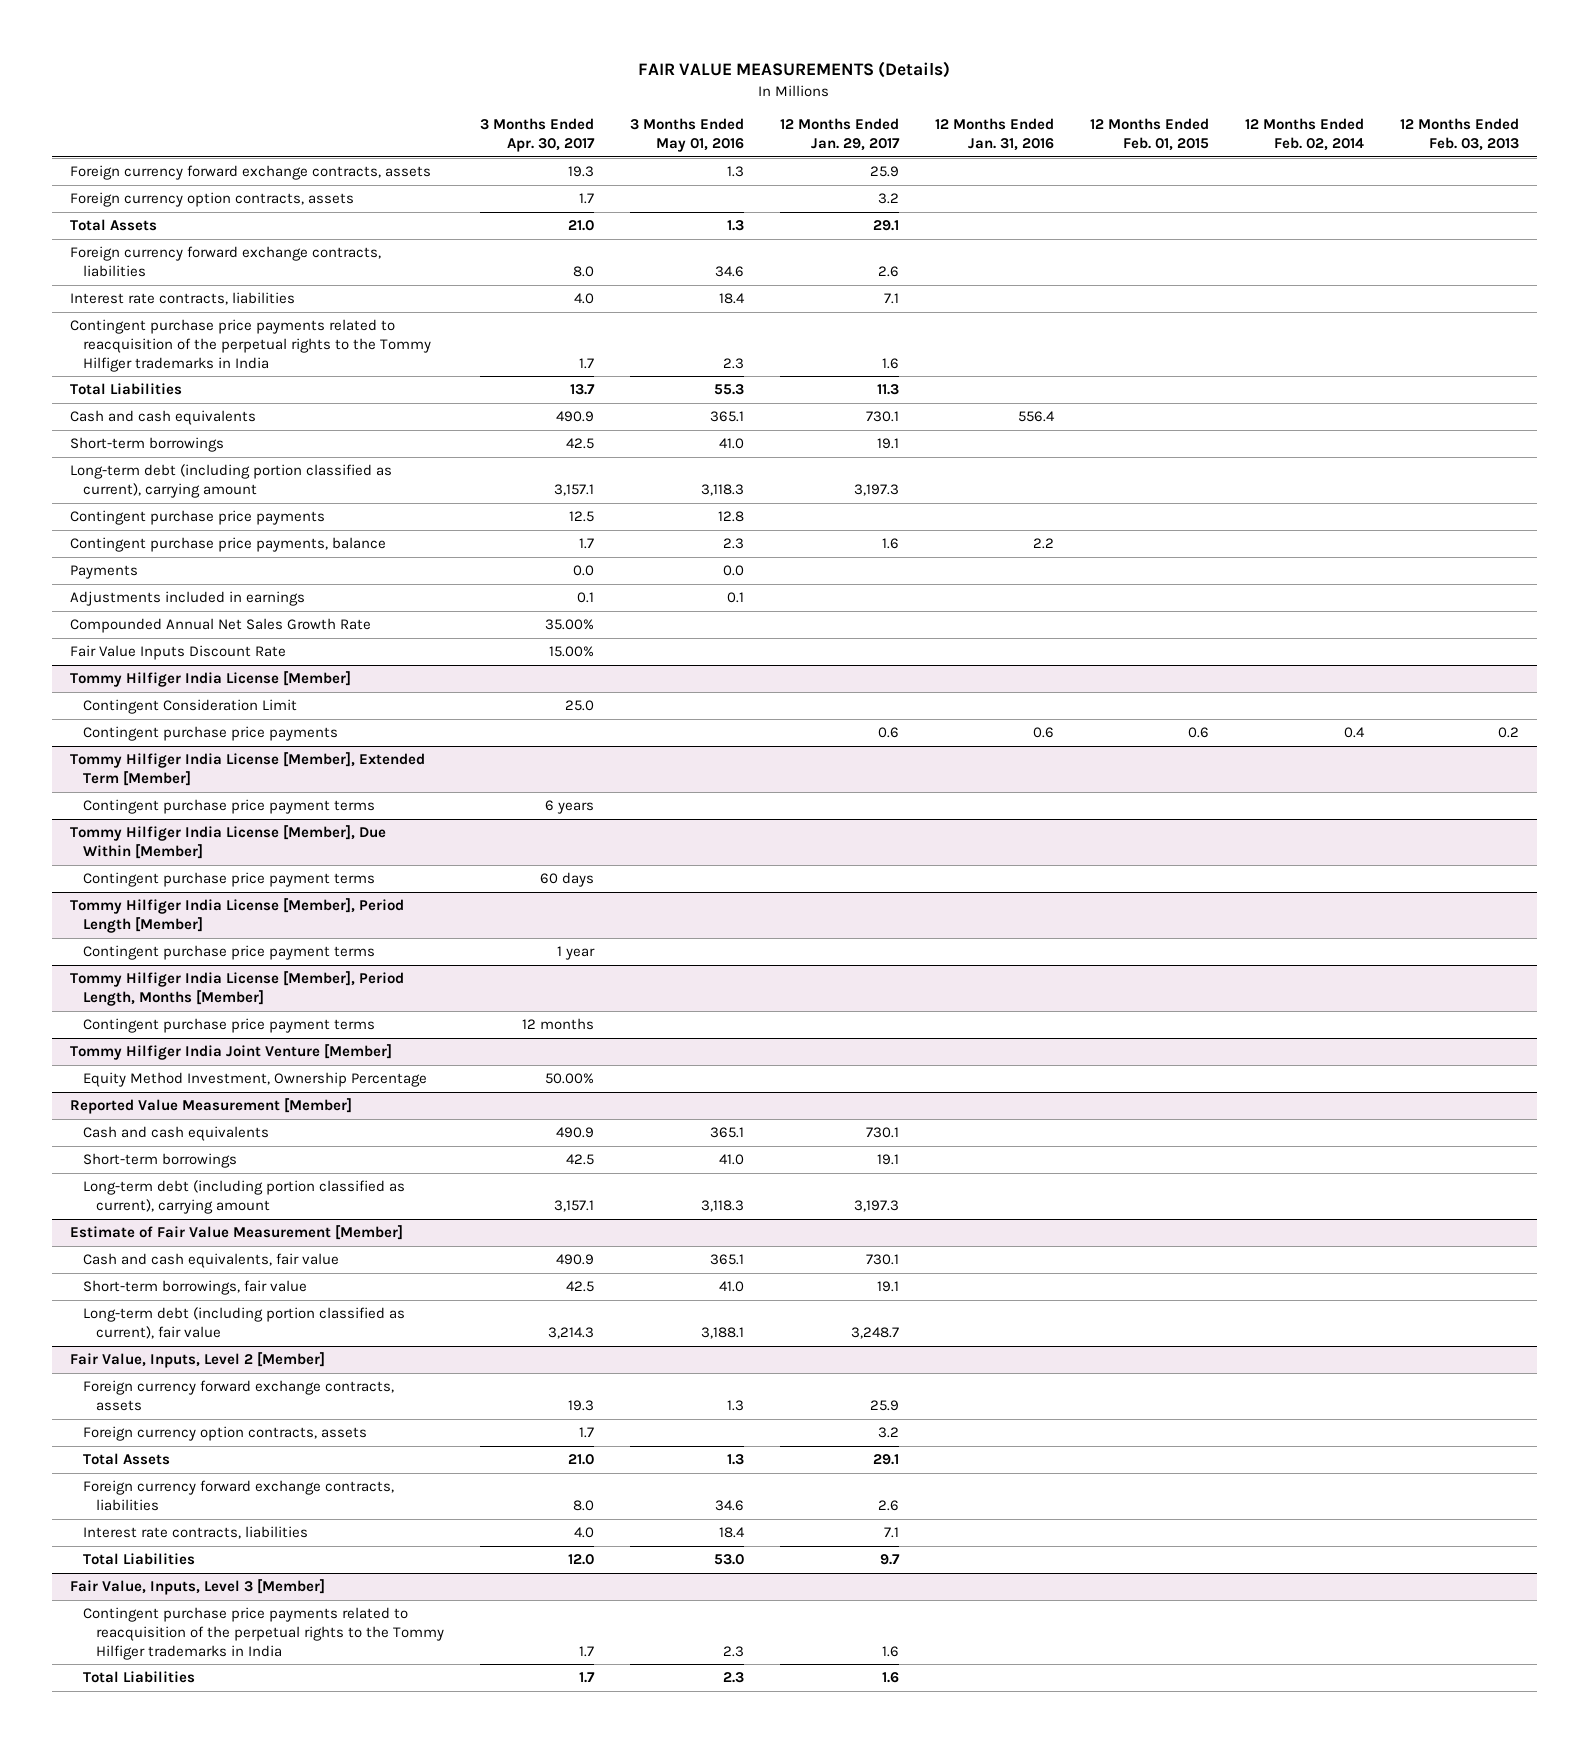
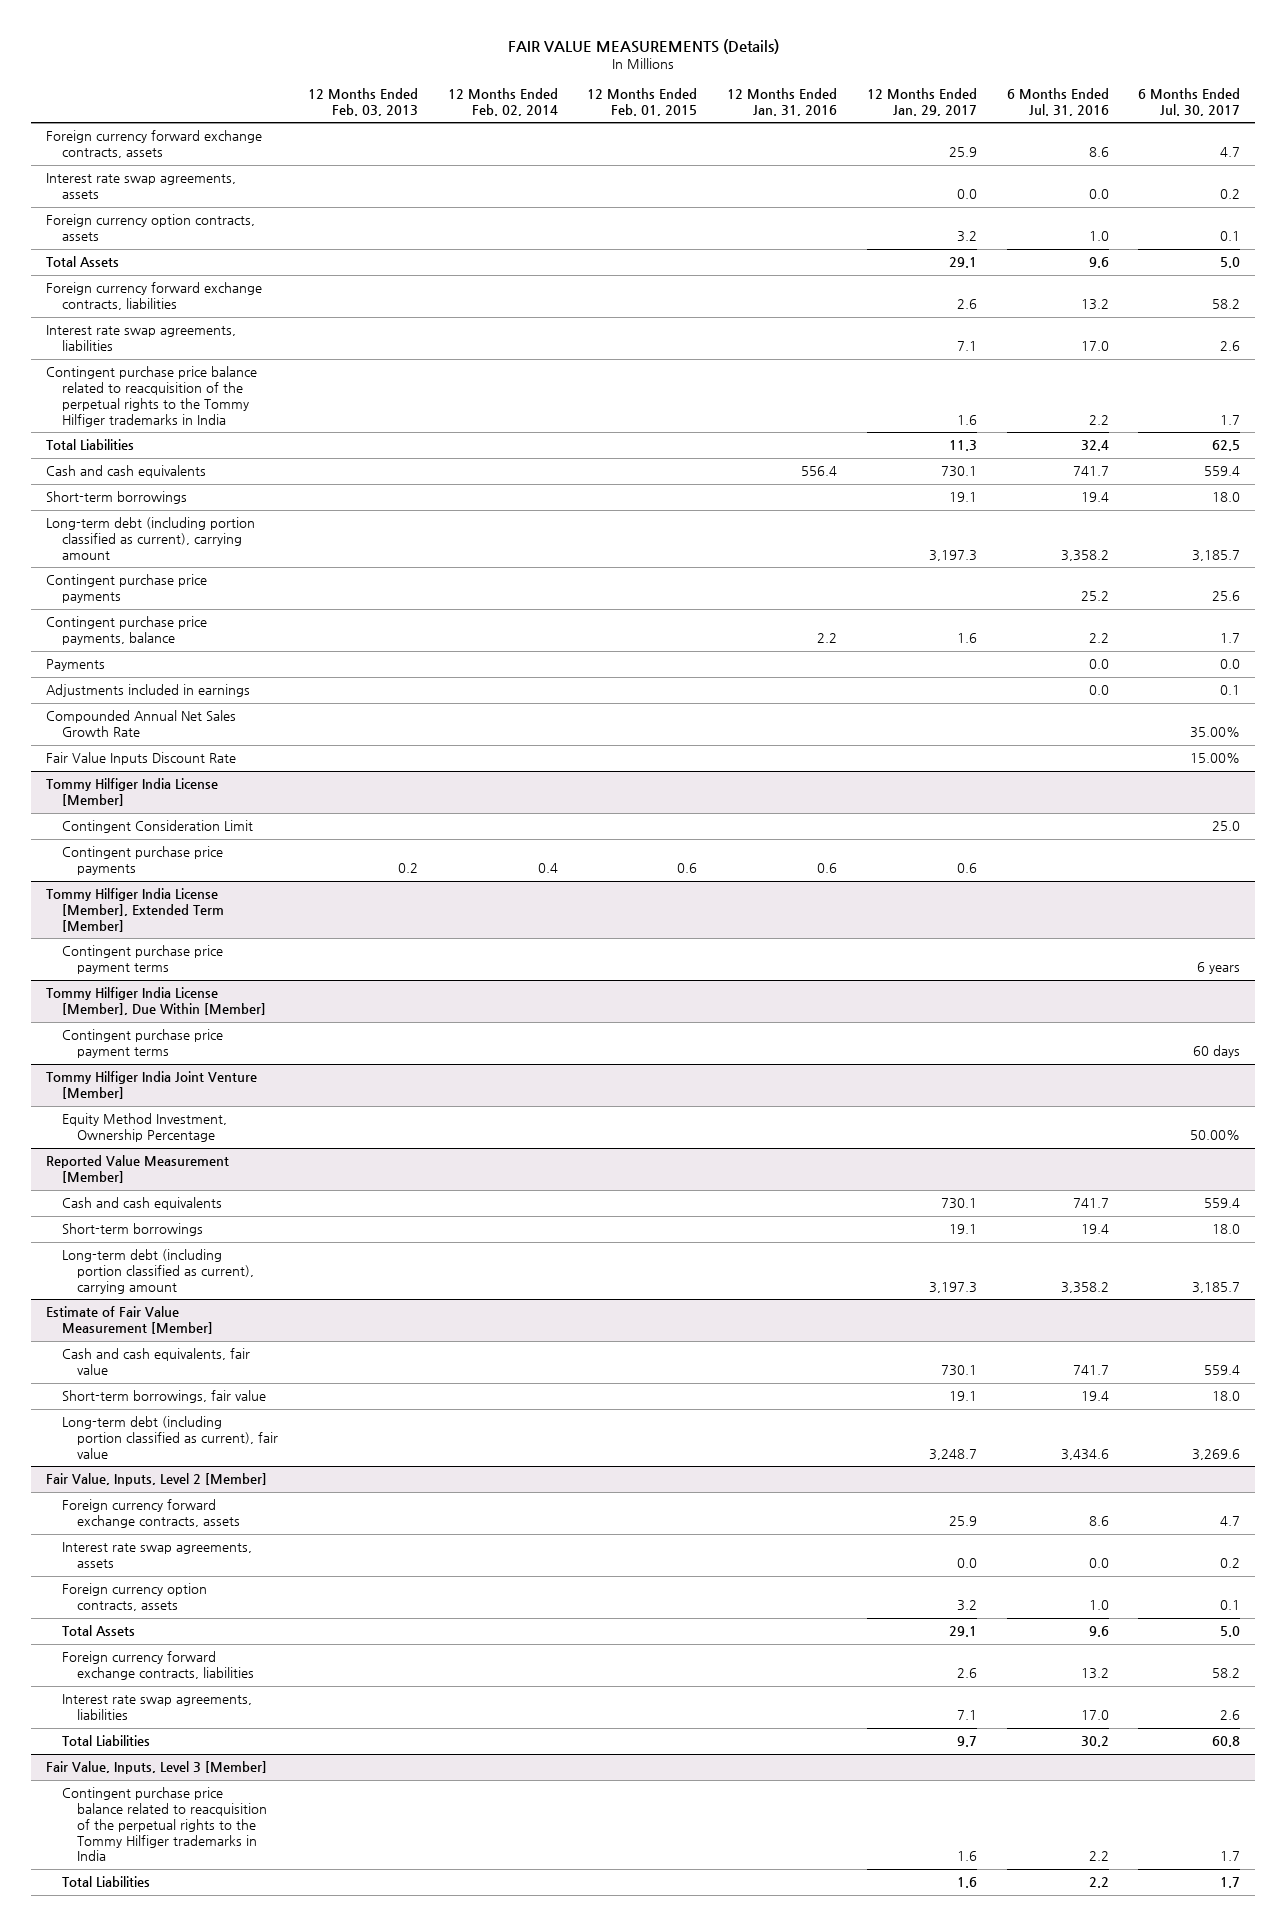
[480,118,596,152] 3 Months Ended Apr. 30, 2017 -> none
[630,118,745,152] 3 Months Ended May 01, 2016 -> none
none -> [1006,88,1109,116] 6 Months Ended Jul. 31, 2016
none -> [1138,88,1241,116] 6 Months Ended Jul. 30, 2017
none -> [45,173,236,200] Interest rate swap agreements, assets
[69,292,295,306] Interest rate contracts, liabilities -> [45,325,236,352] Interest rate swap agreements, liabilities
[69,319,431,372] Contingent purchase price payments related to reacquisition of the perpetual rights to the Tommy Hilfiger trademarks in India -> [45,366,257,427] Contingent purchase price balance related to reacquisition of the perpetual rights to the Tommy Hilfiger trademarks in India
[69,898,404,934] Tommy Hilfiger India License [Member], Period Length [Member] -> none
[82,945,375,961] Contingent purchase price payment terms -> none
[69,971,404,1007] Tommy Hilfiger India License [Member], Period Length, Months [Member] -> none
[82,1018,375,1034] Contingent purchase price payment terms -> none
none -> [61,1542,252,1569] Interest rate swap agreements, assets
[82,1526,308,1540] Interest rate contracts, liabilities -> [61,1694,252,1721] Interest rate swap agreements, liabilities
[82,1607,445,1660] Contingent purchase price payments related to reacquisition of the perpetual rights to the Tommy Hilfiger trademarks in India -> [61,1787,268,1862] Contingent purchase price balance related to reacquisition of the perpetual rights to the Tommy Hilfiger trademarks in India

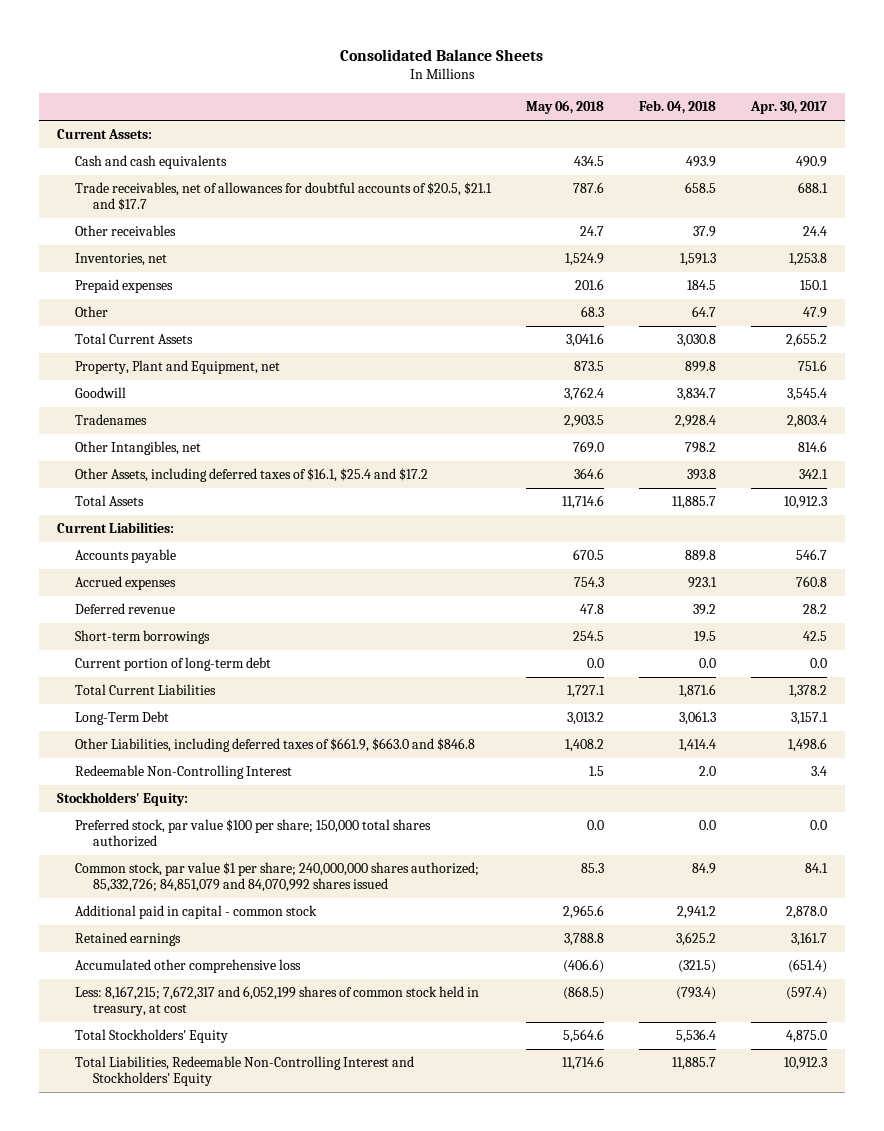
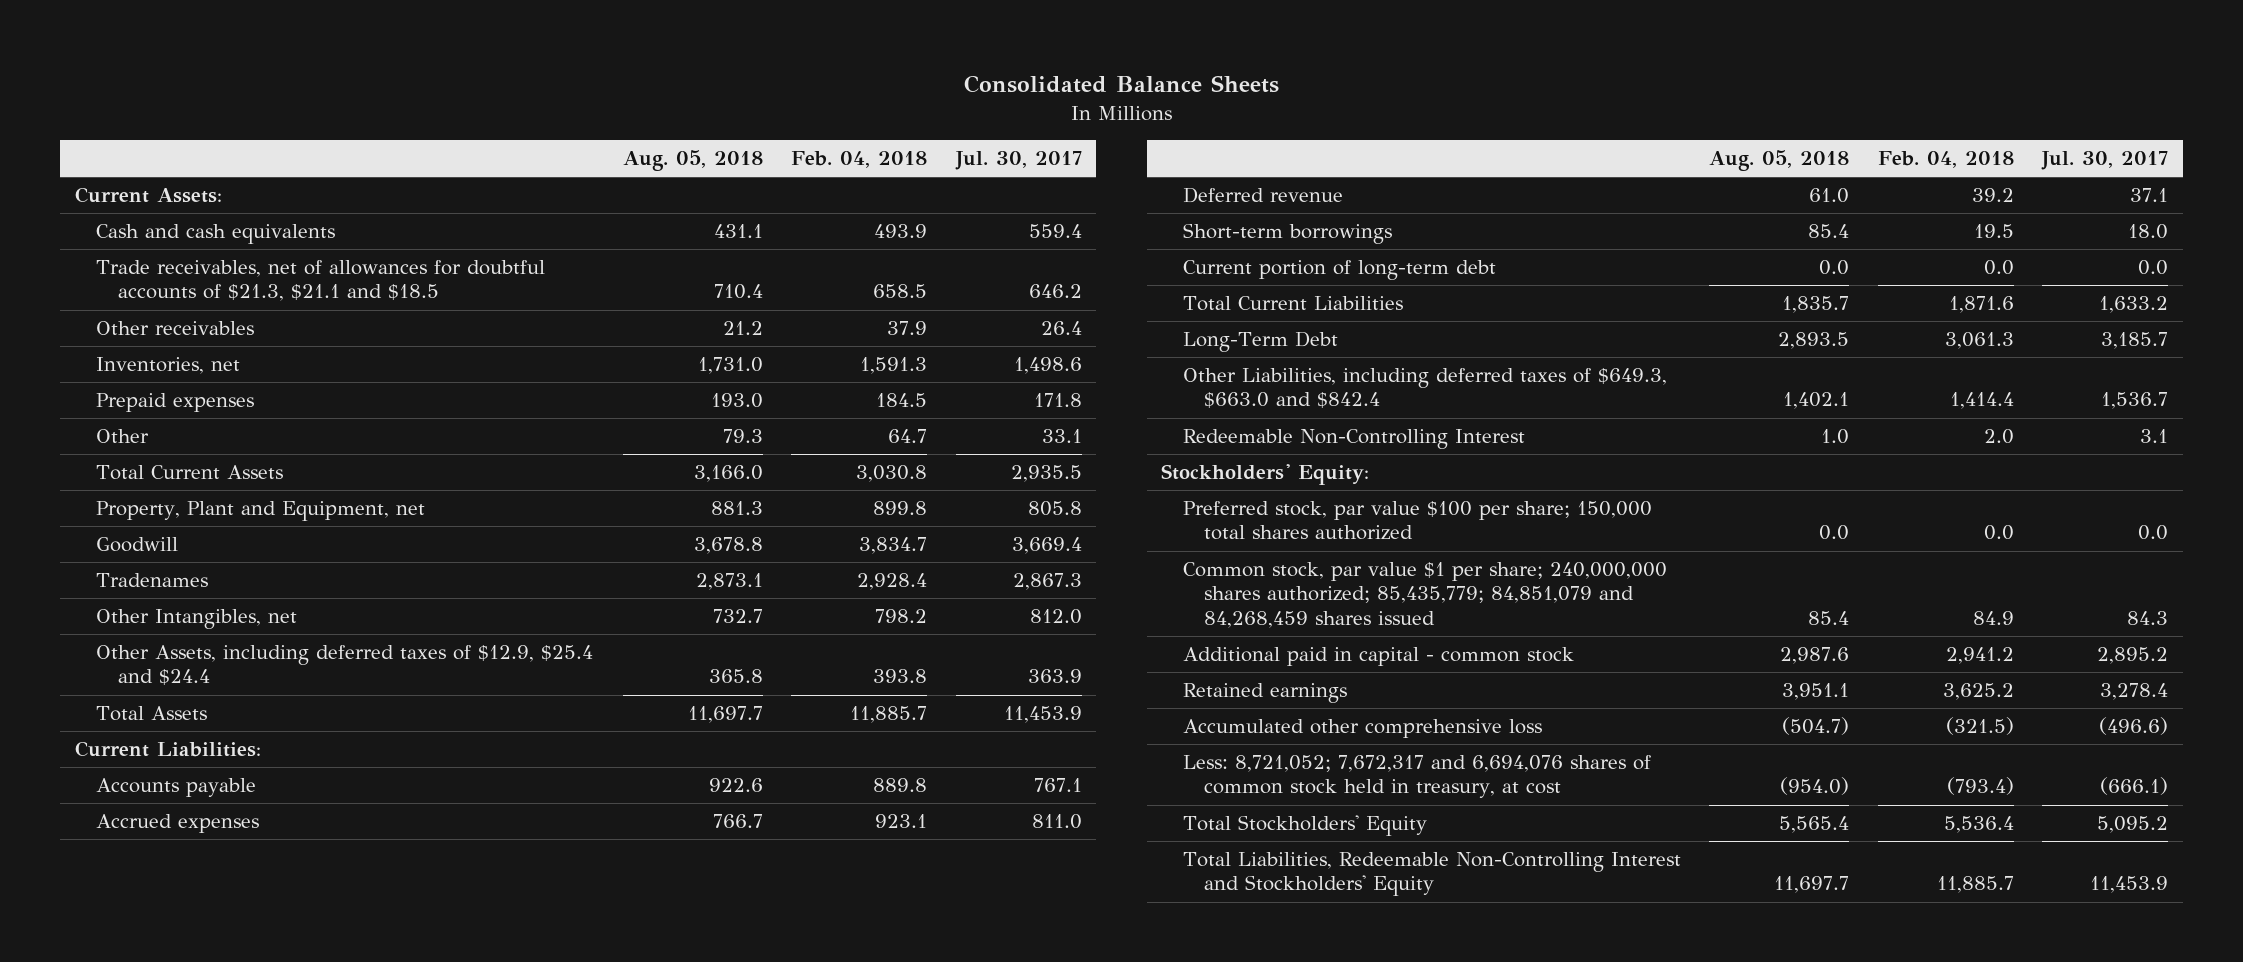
[526,100,605,115] May 06, 2018 -> none
[750,101,828,115] Apr. 30, 2017 -> none
none -> [622,150,763,172] Aug. 05, 2018
none -> [954,151,1082,171] Jul. 30, 2017
[75,182,493,212] Trade receivables, net of allowances for doubtful accounts of $20.5, $21.1 and $17.7 -> [96,260,546,302] Trade receivables, net of allowances for doubtful accounts of $21.3, $21.1 and $18.5
[75,468,429,483] Other Assets, including deferred taxes of $16.1, $25.4 and $17.2 -> [96,645,594,686] Other Assets, including deferred taxes of $12.9, $25.4 and $24.4
[75,738,476,753] Other Liabilities, including deferred taxes of $661.9, $663.0 and $846.8 -> [1182,368,1667,409] Other Liabilities, including deferred taxes of $649.3, $663.0 and $842.4
[75,862,480,893] Common stock, par value $1 per share; 240,000,000 shares authorized; 85,332,726; 84,851,079 and 84,070,992 shares issued -> [1182,562,1667,628] Common stock, par value $1 per share; 240,000,000 shares authorized; 85,435,779; 84,851,079 and 84,268,459 shares issued
[75,986,480,1017] Less: 8,167,215; 7,672,317 and 6,052,199 shares of common stock held in treasury, at cost -> [1182,755,1651,799] Less: 8,721,052; 7,672,317 and 6,694,076 shares of common stock held in treasury, at cost

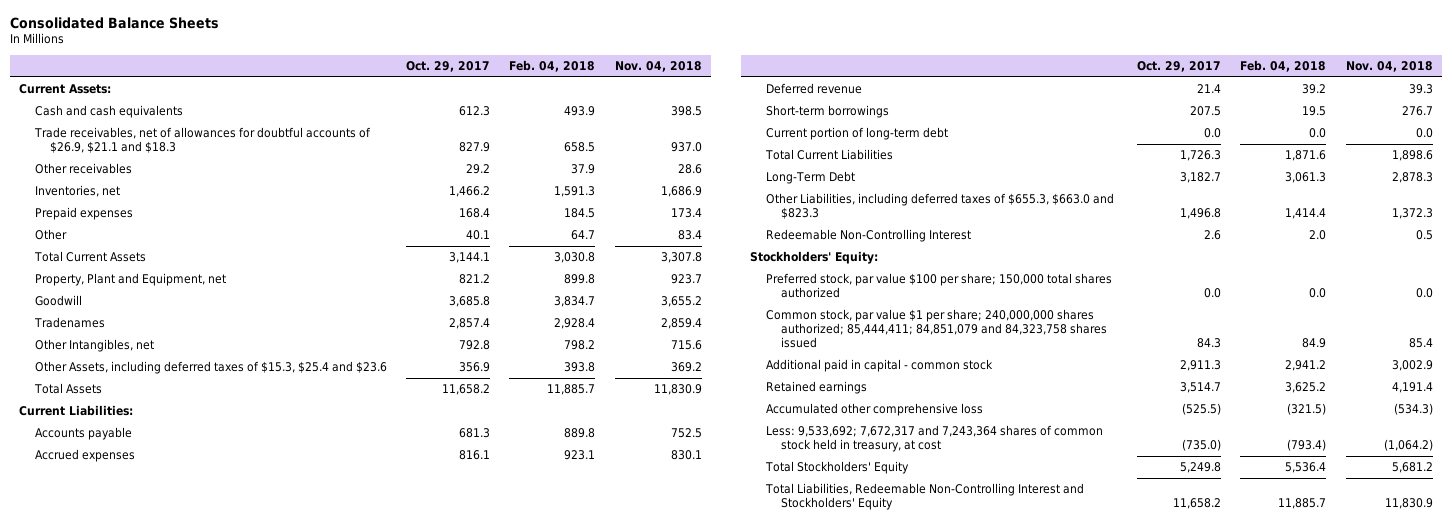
[622,150,763,172] Aug. 05, 2018 -> none
[954,151,1082,171] Jul. 30, 2017 -> none
none -> [406,61,491,73] Oct. 29, 2017
none -> [614,61,702,73] Nov. 04, 2018
[96,260,546,302] Trade receivables, net of allowances for doubtful accounts of $21.3, $21.1 and $18.5 -> [33,127,371,154] Trade receivables, net of allowances for doubtful accounts of $26.9, $21.1 and $18.3
[96,645,594,686] Other Assets, including deferred taxes of $12.9, $25.4 and $24.4 -> [34,361,387,375] Other Assets, including deferred taxes of $15.3, $25.4 and $23.6
[1182,368,1667,409] Other Liabilities, including deferred taxes of $649.3, $663.0 and $842.4 -> [765,193,1114,220] Other Liabilities, including deferred taxes of $655.3, $663.0 and $823.3
[1182,562,1667,628] Common stock, par value $1 per share; 240,000,000 shares authorized; 85,435,779; 84,851,079 and 84,268,459 shares issued -> [765,309,1107,349] Common stock, par value $1 per share; 240,000,000 shares authorized; 85,444,411; 84,851,079 and 84,323,758 shares issued
[1182,755,1651,799] Less: 8,721,052; 7,672,317 and 6,694,076 shares of common stock held in treasury, at cost -> [765,425,1103,453] Less: 9,533,692; 7,672,317 and 7,243,364 shares of common stock held in treasury, at cost

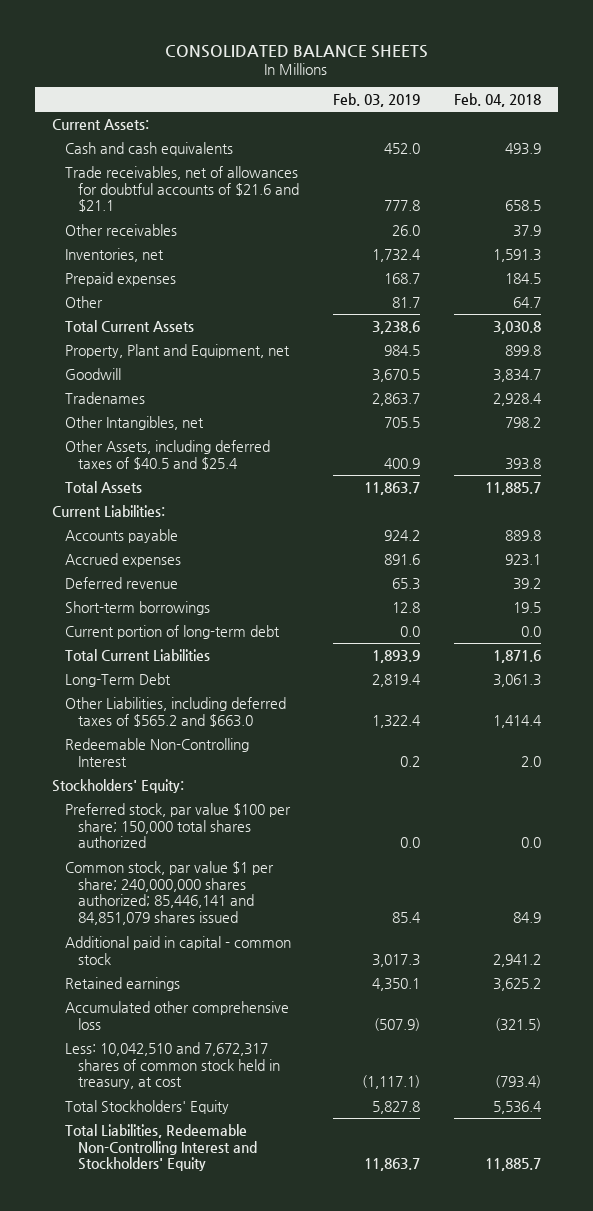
[9,16,219,29] Consolidated Balance Sheets -> [165,44,429,58] CONSOLIDATED BALANCE SHEETS
[406,61,491,73] Oct. 29, 2017 -> none
[614,61,702,73] Nov. 04, 2018 -> none
none -> [332,93,420,108] Feb. 03, 2019
[33,127,371,154] Trade receivables, net of allowances for doubtful accounts of $26.9, $21.1 and $18.3 -> [64,165,299,213] Trade receivables, net of allowances for doubtful accounts of $21.6 and $21.1
[34,361,387,375] Other Assets, including deferred taxes of $15.3, $25.4 and $23.6 -> [64,439,270,470] Other Assets, including deferred taxes of $40.5 and $25.4
[765,193,1114,220] Other Liabilities, including deferred taxes of $655.3, $663.0 and $823.3 -> [64,696,286,727] Other Liabilities, including deferred taxes of $565.2 and $663.0
[765,309,1107,349] Common stock, par value $1 per share; 240,000,000 shares authorized; 85,444,411; 84,851,079 and 84,323,758 shares issued -> [64,860,274,926] Common stock, par value $1 per share; 240,000,000 shares authorized; 85,446,141 and 84,851,079 shares issued
[765,425,1103,453] Less: 9,533,692; 7,672,317 and 7,243,364 shares of common stock held in treasury, at cost -> [64,1041,280,1090] Less: 10,042,510 and 7,672,317 shares of common stock held in treasury, at cost

